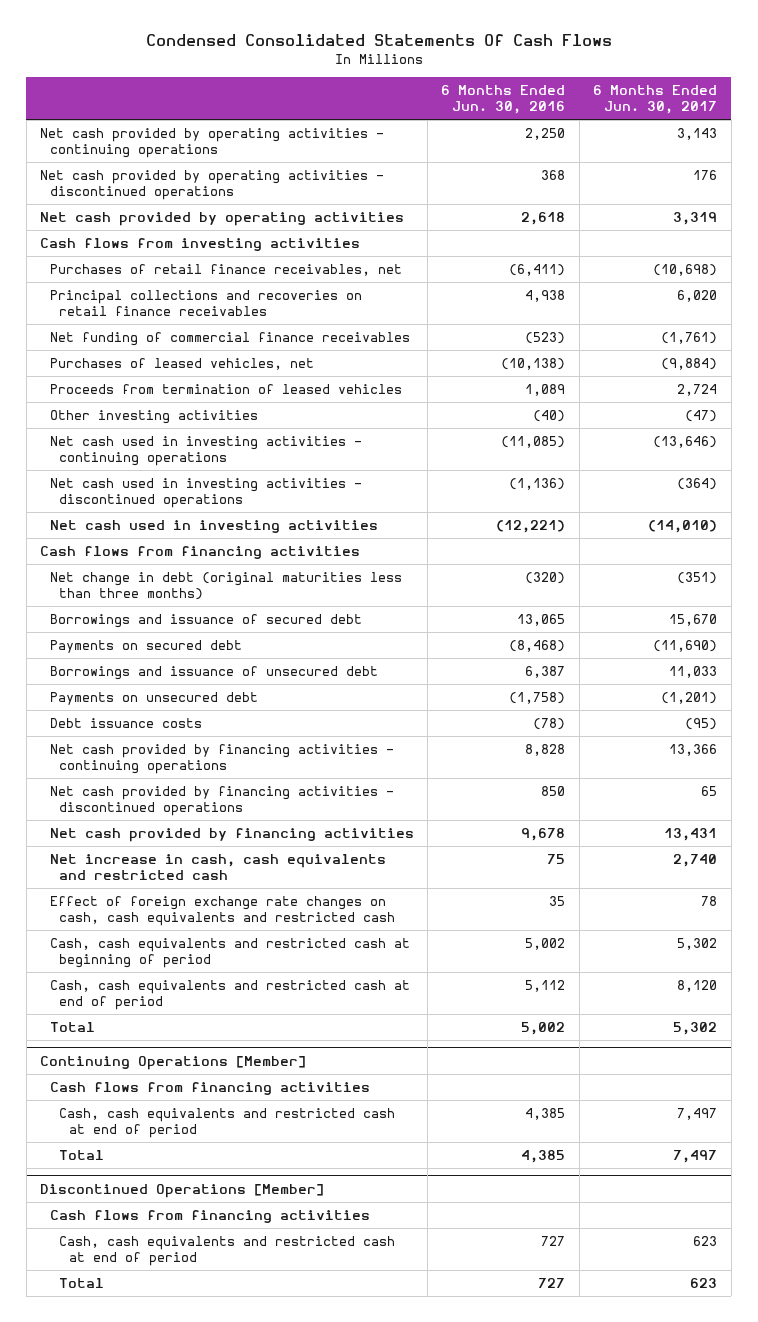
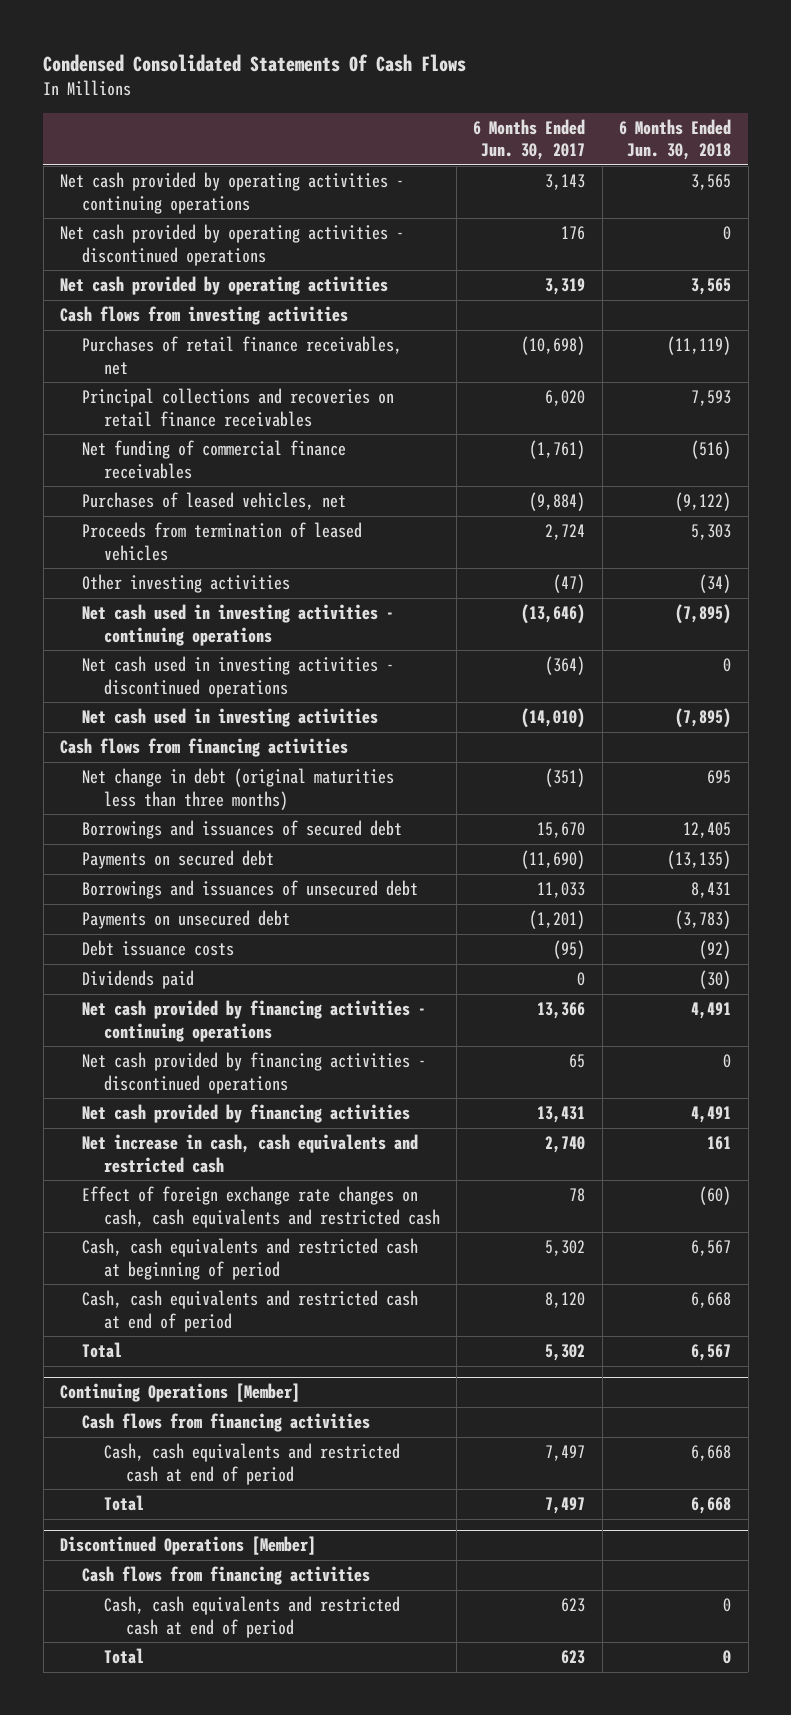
[441,85,566,115] 6 Months Ended Jun. 30, 2016 -> none
none -> [619,118,732,161] 6 Months Ended Jun. 30, 2018
[49,614,362,629] Borrowings and issuance of secured debt -> [81,820,402,840] Borrowings and issuances of secured debt
[49,666,378,681] Borrowings and issuance of unsecured debt -> [81,880,418,900] Borrowings and issuances of unsecured debt
none -> [81,970,194,990] Dividends paid

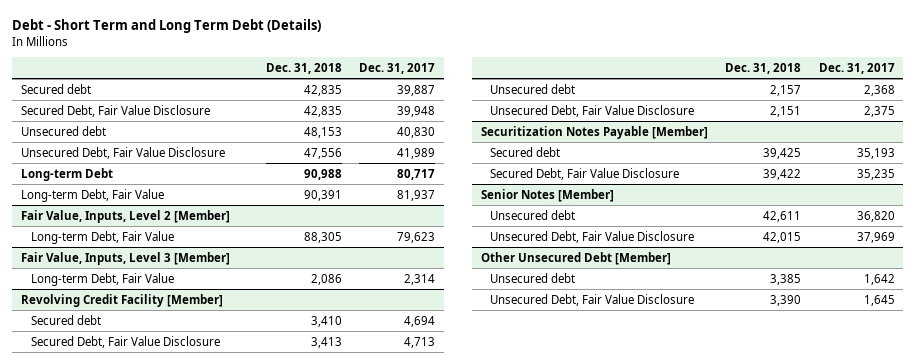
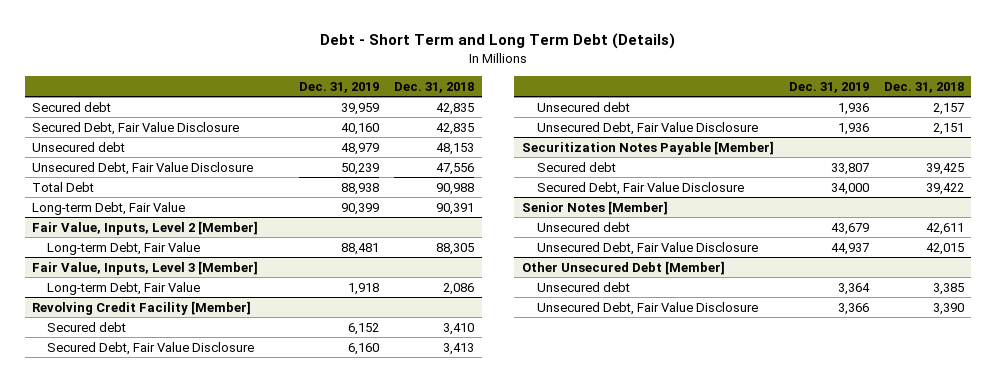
[358,62,435,74] Dec. 31, 2017 -> none
none -> [299,81,380,93] Dec. 31, 2019
[21,167,114,181] Long-term Debt -> [32,181,95,192] Total Debt

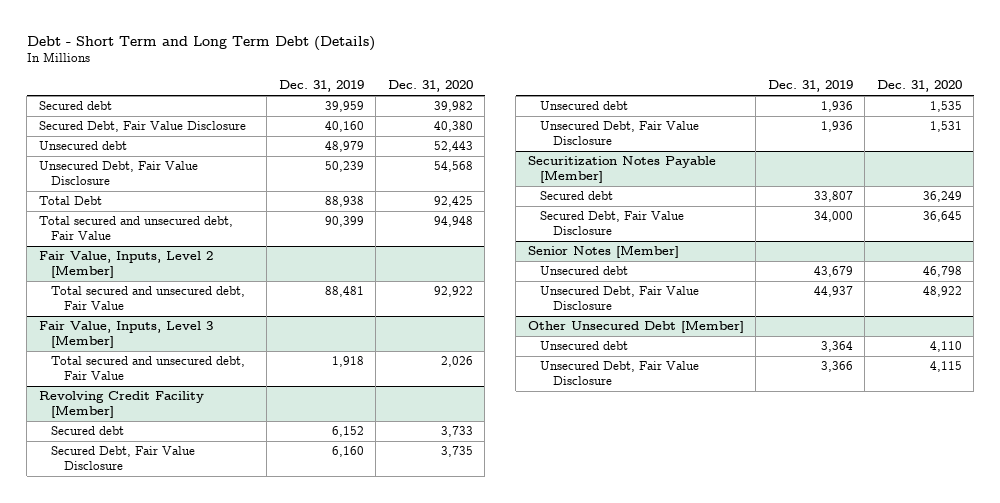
[394,81,475,93] Dec. 31, 2018 -> none
none -> [387,80,473,93] Dec. 31, 2020
[32,201,186,215] Long-term Debt, Fair Value -> [38,216,233,240] Total secured and unsecured debt, Fair Value
[47,241,201,255] Long-term Debt, Fair Value -> [51,286,246,310] Total secured and unsecured debt, Fair Value
[47,281,201,295] Long-term Debt, Fair Value -> [51,356,246,380] Total secured and unsecured debt, Fair Value

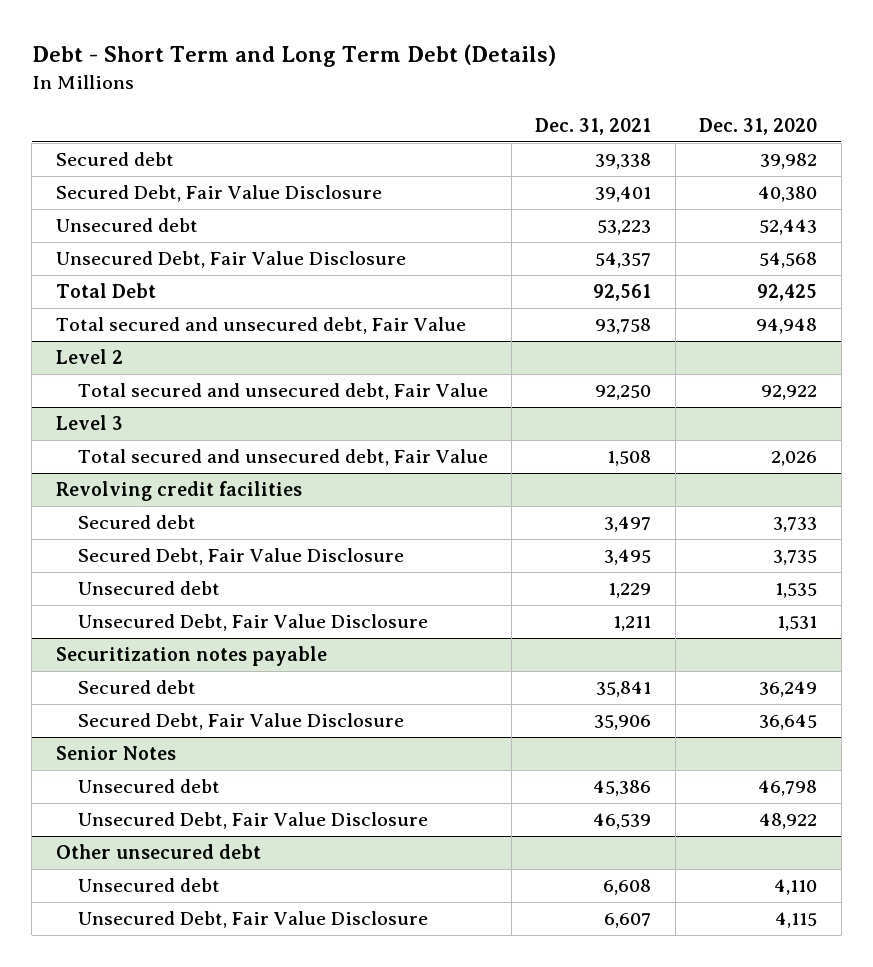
[278,80,364,93] Dec. 31, 2019 -> none
none -> [535,117,652,135] Dec. 31, 2021
[38,251,213,278] Fair Value, Inputs, Level 2 [Member] -> [55,349,123,365] Level 2
[38,321,213,348] Fair Value, Inputs, Level 3 [Member] -> [55,415,123,431] Level 3
[38,391,204,418] Revolving Credit Facility [Member] -> [55,481,302,502] Revolving credit facilities
[527,156,716,183] Securitization Notes Payable [Member] -> [55,646,327,667] Securitization notes payable
[527,245,679,259] Senior Notes [Member] -> [55,746,176,761] Senior Notes
[527,320,744,334] Other Unsecured Debt [Member] -> [55,844,261,860] Other unsecured debt

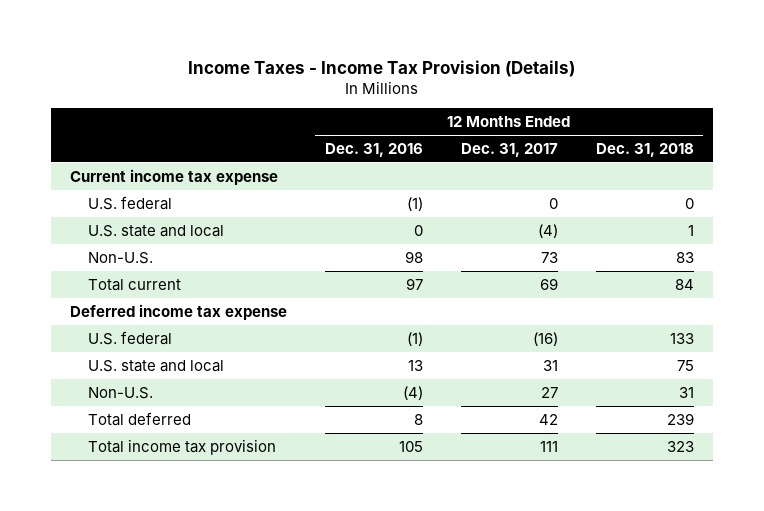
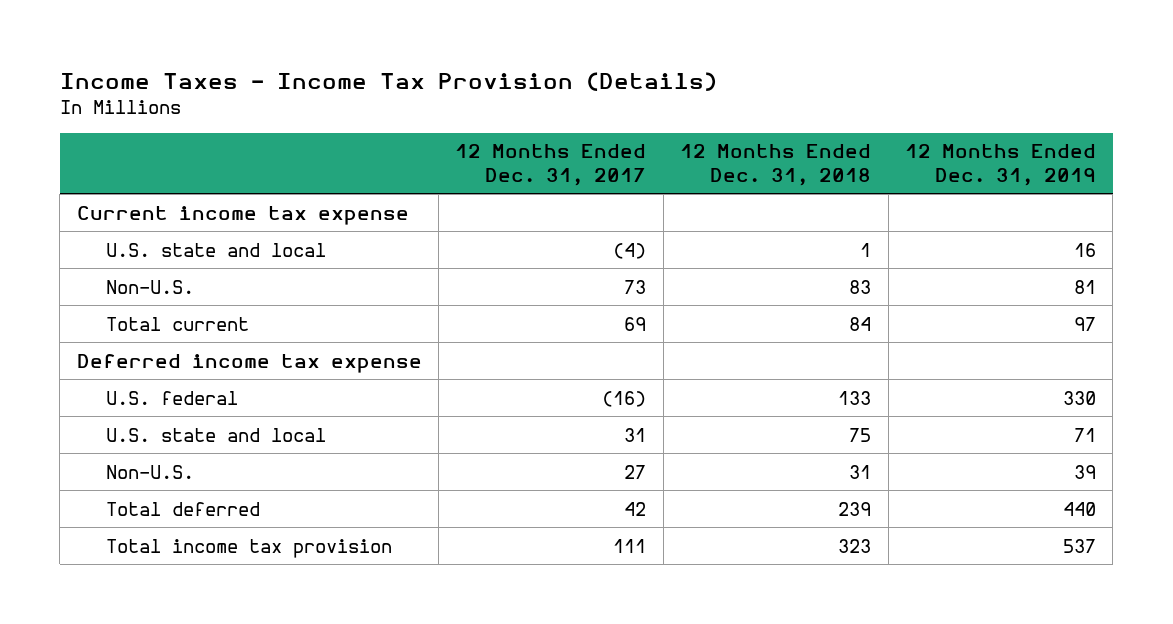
[324,142,423,157] Dec. 31, 2016 -> none
none -> [905,144,1097,186] 12 Months Ended Dec. 31, 2019
[87,195,172,210] U.S. federal -> none

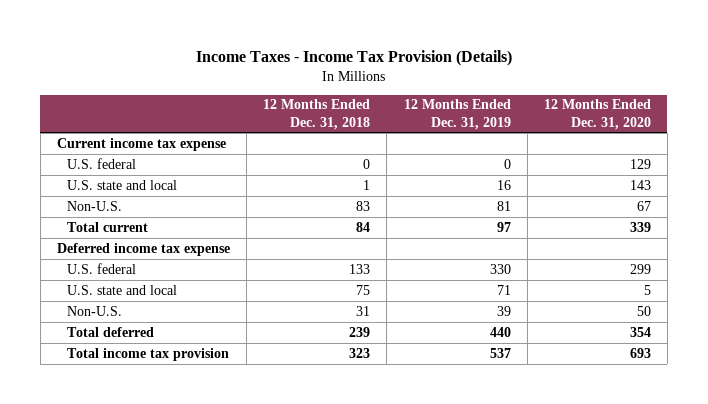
[455,144,647,186] 12 Months Ended Dec. 31, 2017 -> none
none -> [543,99,651,130] 12 Months Ended Dec. 31, 2020
none -> [66,157,136,169] U.S. federal

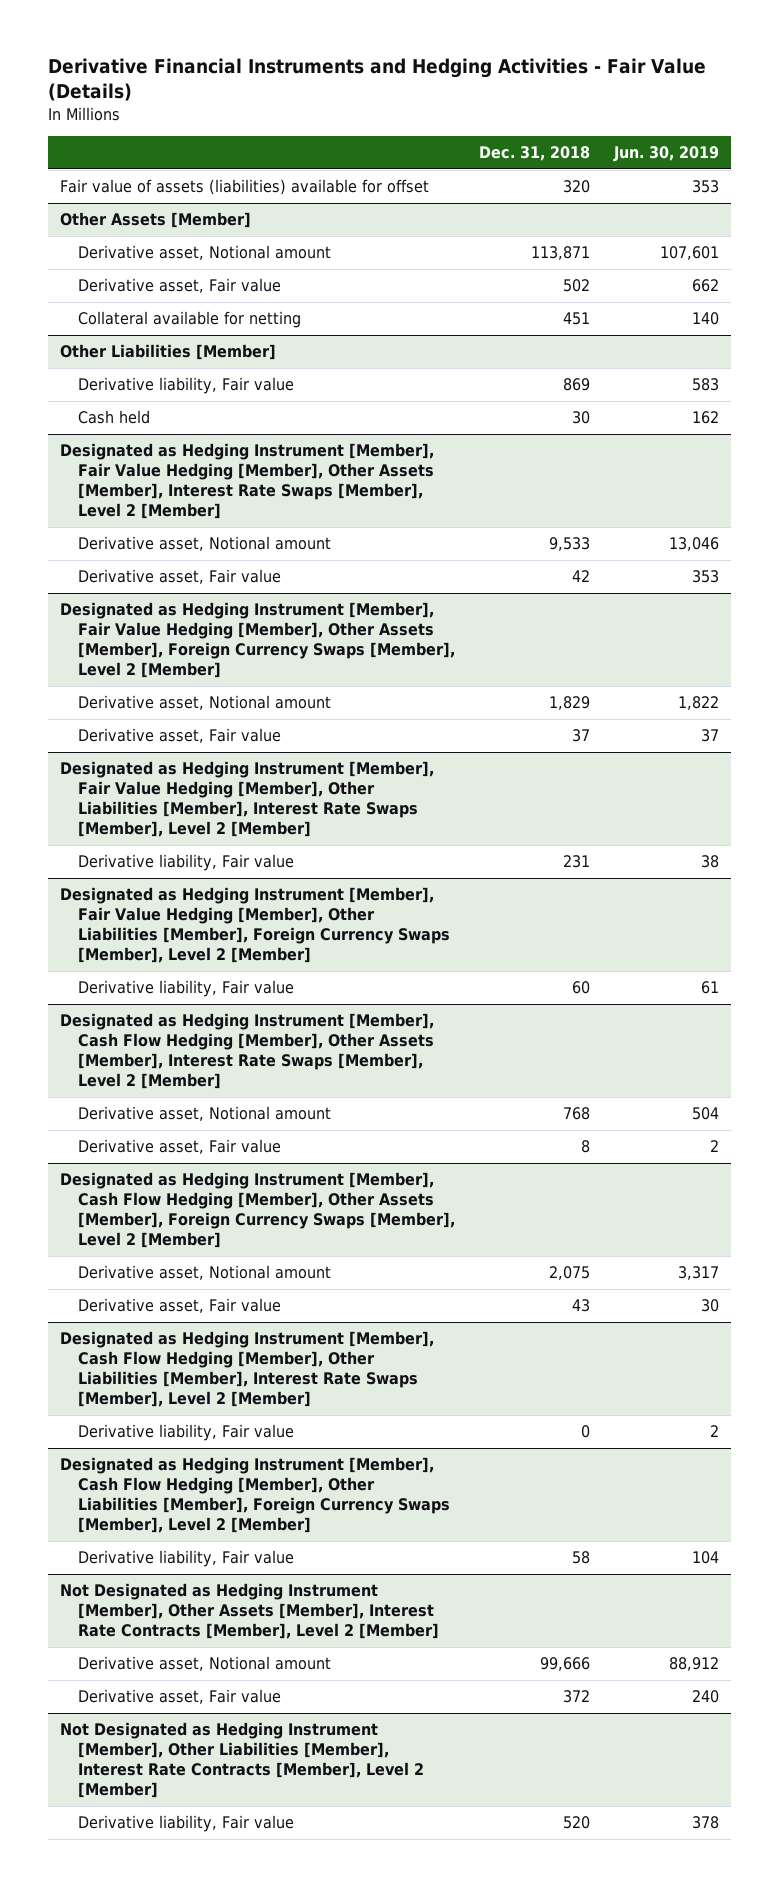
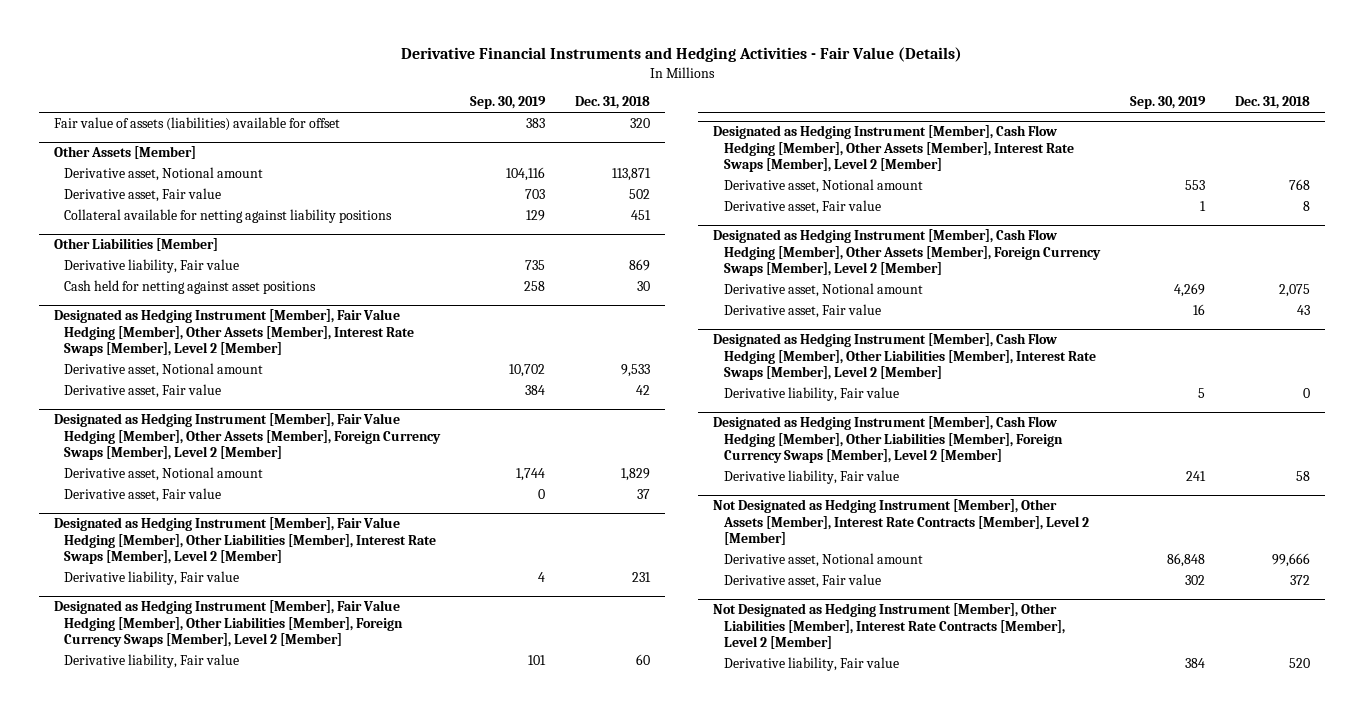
[613,146,720,163] Jun. 30, 2019 -> none
none -> [469,96,546,110] Sep. 30, 2019
[78,311,302,329] Collateral available for netting -> [63,209,392,224] Collateral available for netting against liability positions
[78,410,151,425] Cash held -> [63,280,316,295] Cash held for netting against asset positions

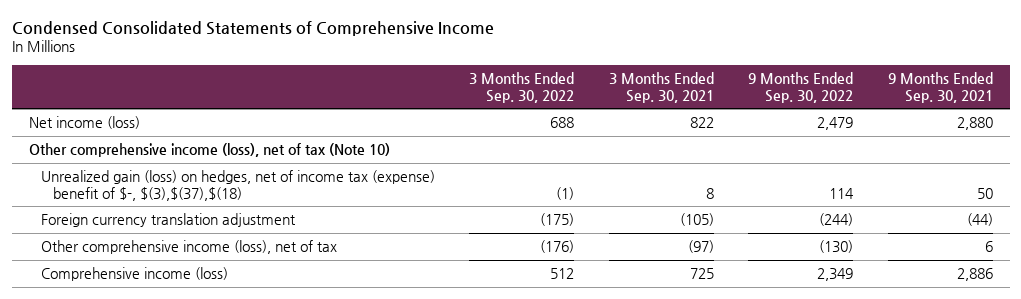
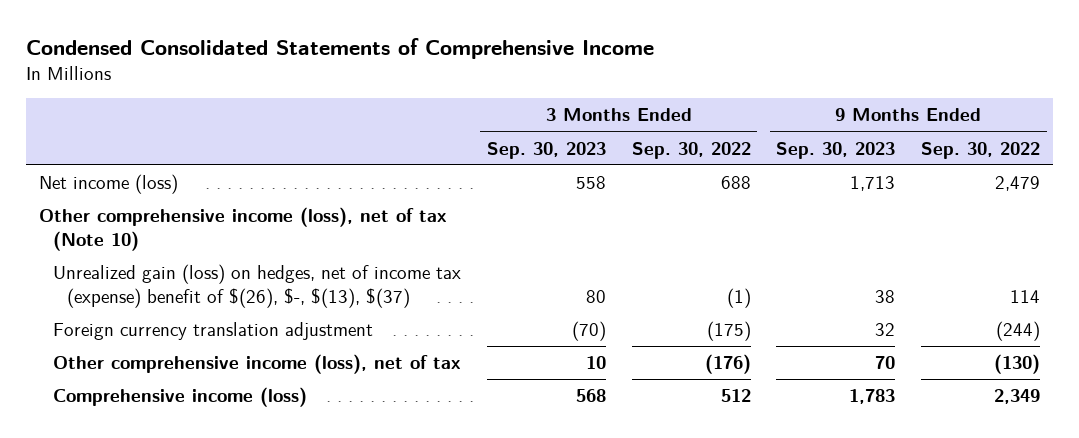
[608,72,714,103] 3 Months Ended Sep. 30, 2021 -> none
[887,72,993,103] 9 Months Ended Sep. 30, 2021 -> none
none -> [486,141,606,159] Sep. 30, 2023
none -> [776,141,896,159] Sep. 30, 2023
[40,170,435,201] Unrealized gain (loss) on hedges, net of income tax (expense) benefit of $-, $(3),$(37),$(18) -> [52,264,461,308] Unrealized gain (loss) on hedges, net of income tax (expense) benefit of $(26), $-, $(13), $(37)

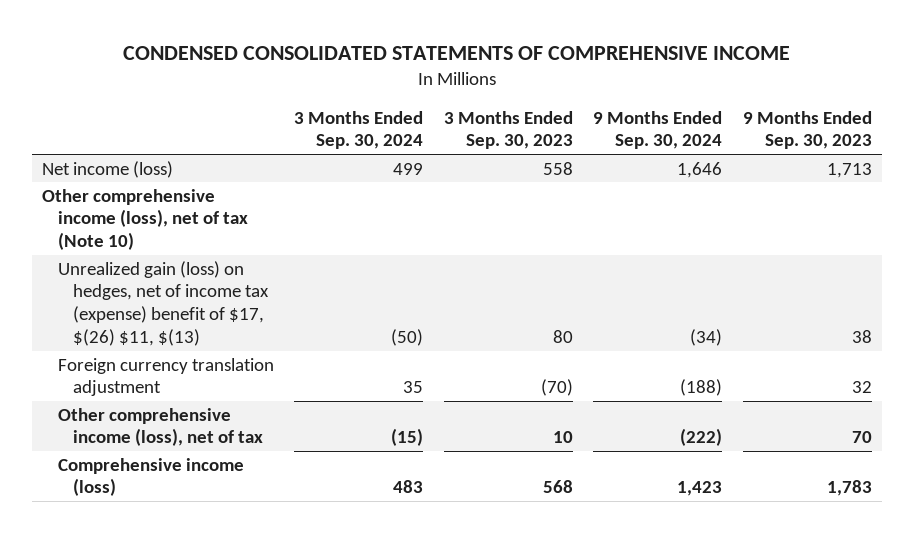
[25,37,654,59] Condensed Consolidated Statements of Comprehensive Income -> [122,46,790,61] CONDENSED CONSOLIDATED STATEMENTS OF COMPREHENSIVE INCOME
[631,141,751,159] Sep. 30, 2022 -> none
[921,141,1041,159] Sep. 30, 2022 -> none
none -> [294,110,424,150] 3 Months Ended Sep. 30, 2024
none -> [593,110,723,150] 9 Months Ended Sep. 30, 2024
[52,264,461,308] Unrealized gain (loss) on hedges, net of income tax (expense) benefit of $(26), $-, $(13), $(37) -> [57,260,270,347] Unrealized gain (loss) on hedges, net of income tax (expense) benefit of $17, $(26) $11, $(13)

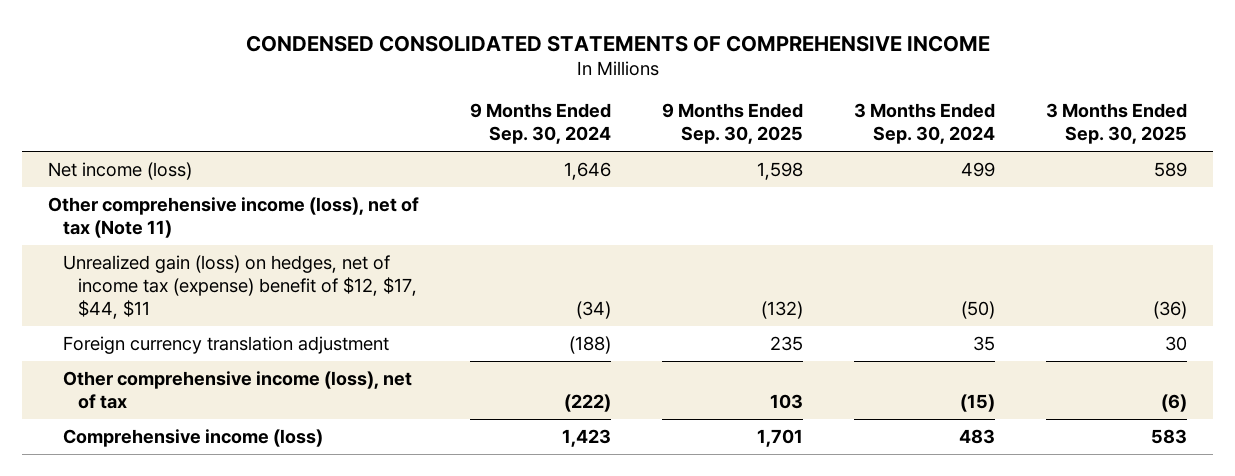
[443,110,573,150] 3 Months Ended Sep. 30, 2023 -> none
[742,110,872,150] 9 Months Ended Sep. 30, 2023 -> none
none -> [662,103,804,145] 9 Months Ended Sep. 30, 2025
none -> [1046,103,1188,145] 3 Months Ended Sep. 30, 2025
[41,188,248,251] Other comprehensive income (loss), net of tax (Note 10) -> [47,196,419,238] Other comprehensive income (loss), net of tax (Note 11)
[57,260,270,347] Unrealized gain (loss) on hedges, net of income tax (expense) benefit of $17, $(26) $11, $(13) -> [62,254,417,320] Unrealized gain (loss) on hedges, net of income tax (expense) benefit of $12, $17, $44, $11

